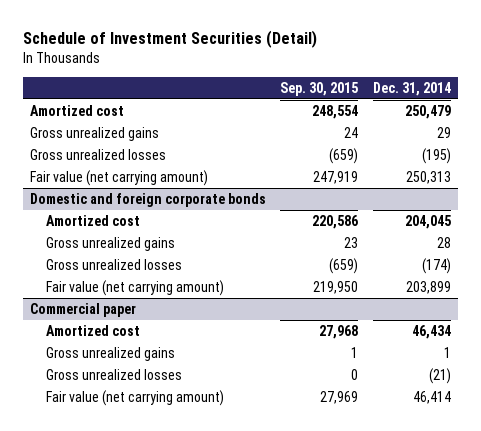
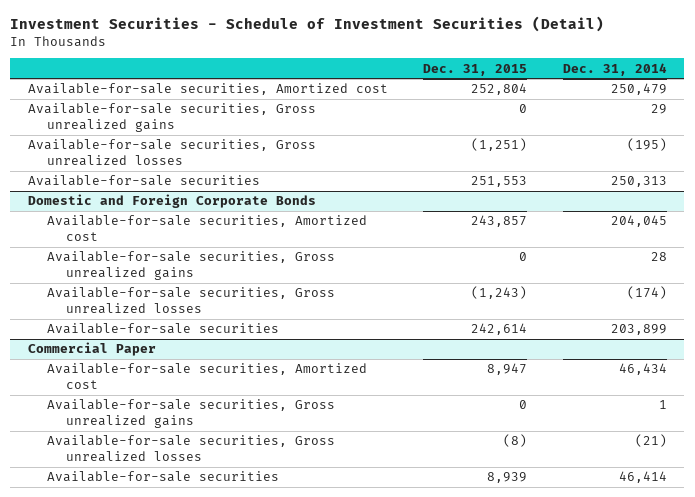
[22,30,317,49] Schedule of Investment Securities (Detail) -> [10,16,605,33] Investment Securities - Schedule of Investment Securities (Detail)
[280,81,359,96] Sep. 30, 2015 -> none
none -> [423,63,528,76] Dec. 31, 2015
[29,105,124,117] Amortized cost -> [28,83,389,96] Available-for-sale securities, Amortized cost
[29,127,159,142] Gross unrealized gains -> [28,103,317,133] Available-for-sale securities, Gross unrealized gains
[29,149,166,161] Gross unrealized losses -> [28,139,317,167] Available-for-sale securities, Gross unrealized losses
[29,170,208,187] Fair value (net carrying amount) -> [28,175,261,187] Available-for-sale securities
[29,193,266,208] Domestic and foreign corporate bonds -> [28,194,317,209] Domestic and Foreign Corporate Bonds
[45,215,140,227] Amortized cost -> [47,215,368,242] Available-for-sale securities, Amortized cost
[45,237,175,252] Gross unrealized gains -> [47,251,336,281] Available-for-sale securities, Gross unrealized gains
[45,259,182,271] Gross unrealized losses -> [47,287,336,315] Available-for-sale securities, Gross unrealized losses
[45,280,224,297] Fair value (net carrying amount) -> [47,323,280,335] Available-for-sale securities
[29,303,136,318] Commercial paper -> [28,342,157,357] Commercial Paper
[45,325,140,337] Amortized cost -> [47,363,368,390] Available-for-sale securities, Amortized cost
[45,347,175,362] Gross unrealized gains -> [47,399,336,429] Available-for-sale securities, Gross unrealized gains
[45,369,182,381] Gross unrealized losses -> [47,435,336,463] Available-for-sale securities, Gross unrealized losses
[45,390,224,407] Fair value (net carrying amount) -> [47,471,280,483] Available-for-sale securities

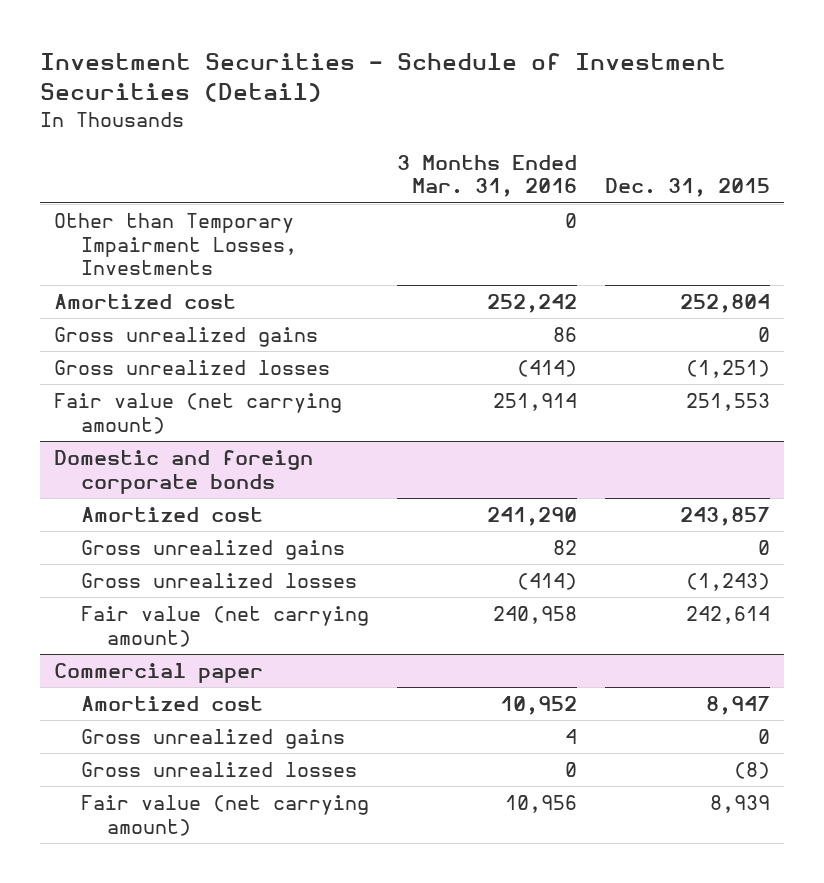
[562,62,667,76] Dec. 31, 2014 -> none
none -> [396,154,577,198] 3 Months Ended Mar. 31, 2016
none -> [54,212,297,276] Other than Temporary Impairment Losses, Investments
[28,83,389,96] Available-for-sale securities, Amortized cost -> [54,293,237,309] Amortized cost
[28,103,317,133] Available-for-sale securities, Gross unrealized gains -> [54,326,319,347] Gross unrealized gains
[28,139,317,167] Available-for-sale securities, Gross unrealized losses -> [54,359,331,375] Gross unrealized losses
[28,175,261,187] Available-for-sale securities -> [54,392,343,434] Fair value (net carrying amount)
[28,194,317,209] Domestic and Foreign Corporate Bonds -> [54,449,314,494] Domestic and foreign corporate bonds
[47,215,368,242] Available-for-sale securities, Amortized cost -> [80,506,263,522] Amortized cost
[47,251,336,281] Available-for-sale securities, Gross unrealized gains -> [80,539,345,560] Gross unrealized gains
[47,287,336,315] Available-for-sale securities, Gross unrealized losses -> [80,572,357,588] Gross unrealized losses
[47,323,280,335] Available-for-sale securities -> [80,605,369,647] Fair value (net carrying amount)
[28,342,157,357] Commercial Paper -> [54,662,264,683] Commercial paper
[47,363,368,390] Available-for-sale securities, Amortized cost -> [80,695,263,711] Amortized cost
[47,399,336,429] Available-for-sale securities, Gross unrealized gains -> [80,728,345,749] Gross unrealized gains
[47,435,336,463] Available-for-sale securities, Gross unrealized losses -> [80,761,357,777] Gross unrealized losses
[47,471,280,483] Available-for-sale securities -> [80,794,369,836] Fair value (net carrying amount)

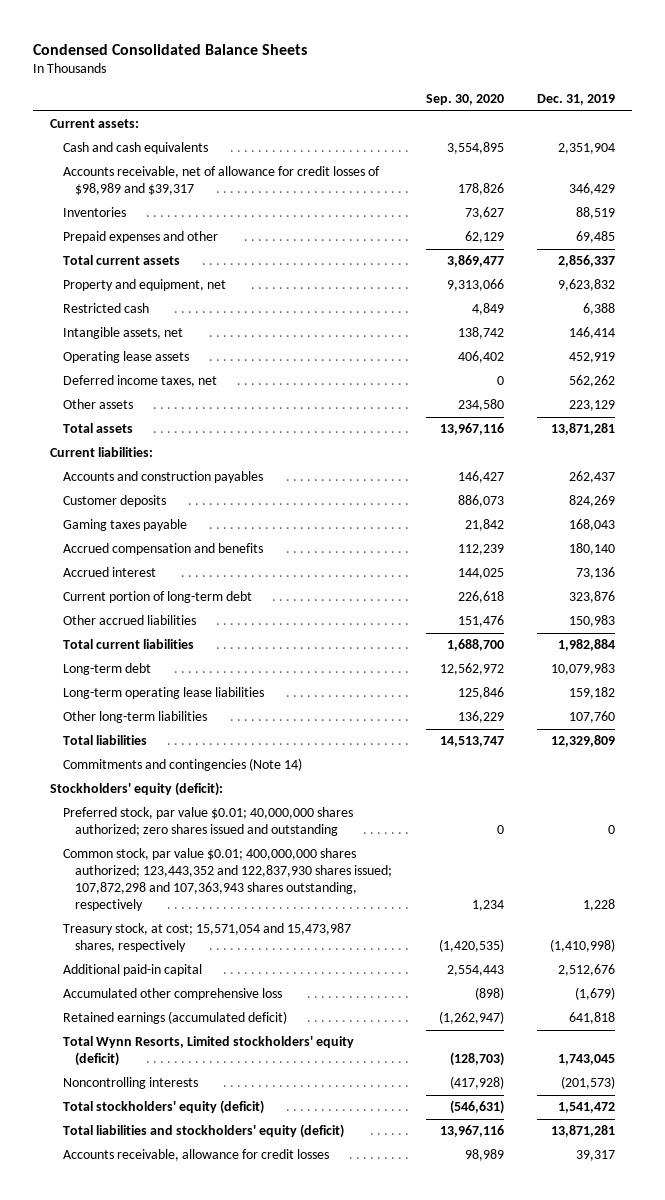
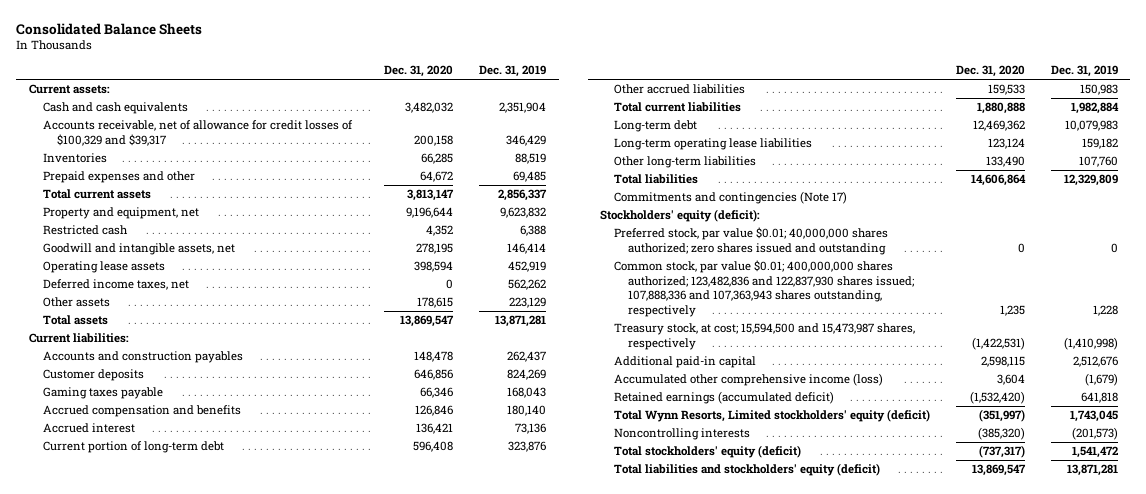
[33,43,308,55] Condensed Consolidated Balance Sheets -> [15,22,202,35] Consolidated Balance Sheets
[425,94,504,106] Sep. 30, 2020 -> none
none -> [384,65,454,78] Dec. 31, 2020
[62,166,380,196] Accounts receivable, net of allowance for credit losses of $98,989 and $39,317 -> [42,120,353,146] Accounts receivable, net of allowance for credit losses of $100,329 and $39,317
[62,327,183,340] Intangible assets, net -> [42,243,235,256] Goodwill and intangible assets, net
[62,758,302,772] Commitments and contingencies (Note 14) -> [614,191,848,205] Commitments and contingencies (Note 17)
[62,848,393,912] Common stock, par value $0.01; 400,000,000 shares authorized; 123,443,352 and 122,837,930 shares issued; 107,872,298 and 107,363,943 shares outstanding, respectively -> [614,260,915,317] Common stock, par value $0.01; 400,000,000 shares authorized; 123,482,836 and 122,837,930 shares issued; 107,888,336 and 107,363,943 shares outstanding, respectively
[62,923,351,953] Treasury stock, at cost; 15,571,054 and 15,473,987 shares, respectively -> [614,323,916,350] Treasury stock, at cost; 15,594,500 and 15,473,987 shares, respectively
[62,988,282,1001] Accumulated other comprehensive loss -> [614,373,884,387] Accumulated other comprehensive income (loss)
[62,1149,329,1162] Accounts receivable, allowance for credit losses -> none

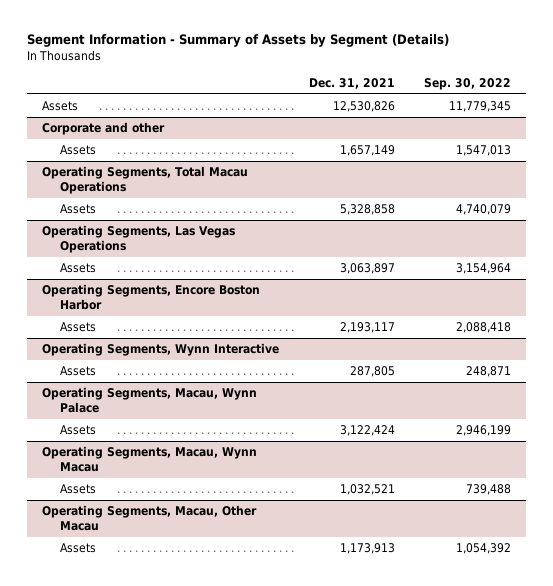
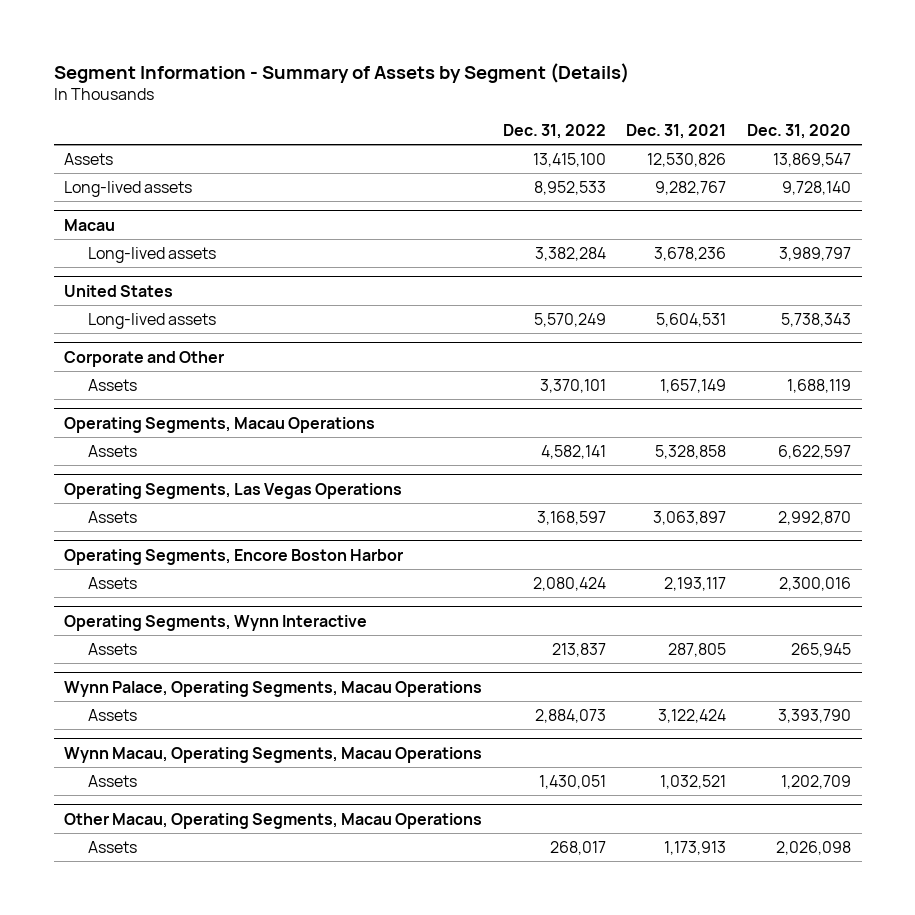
[424,77,512,90] Sep. 30, 2022 -> none
none -> [502,124,606,140] Dec. 31, 2022
none -> [747,124,852,140] Dec. 31, 2020
none -> [64,180,193,197] Long-lived assets
none -> [64,218,116,231] Macau
none -> [88,246,217,263] Long-lived assets
none -> [64,284,174,297] United States
none -> [88,312,217,329] Long-lived assets
[41,122,165,136] Corporate and other -> [64,350,225,367] Corporate and Other
[41,166,248,194] Operating Segments, Total Macau Operations -> [64,416,376,433] Operating Segments, Macau Operations
[41,387,257,413] Operating Segments, Macau, Wynn Palace -> [64,680,483,697] Wynn Palace, Operating Segments, Macau Operations
[41,446,257,472] Operating Segments, Macau, Wynn Macau -> [64,746,483,763] Wynn Macau, Operating Segments, Macau Operations
[41,505,257,531] Operating Segments, Macau, Other Macau -> [64,812,483,829] Other Macau, Operating Segments, Macau Operations

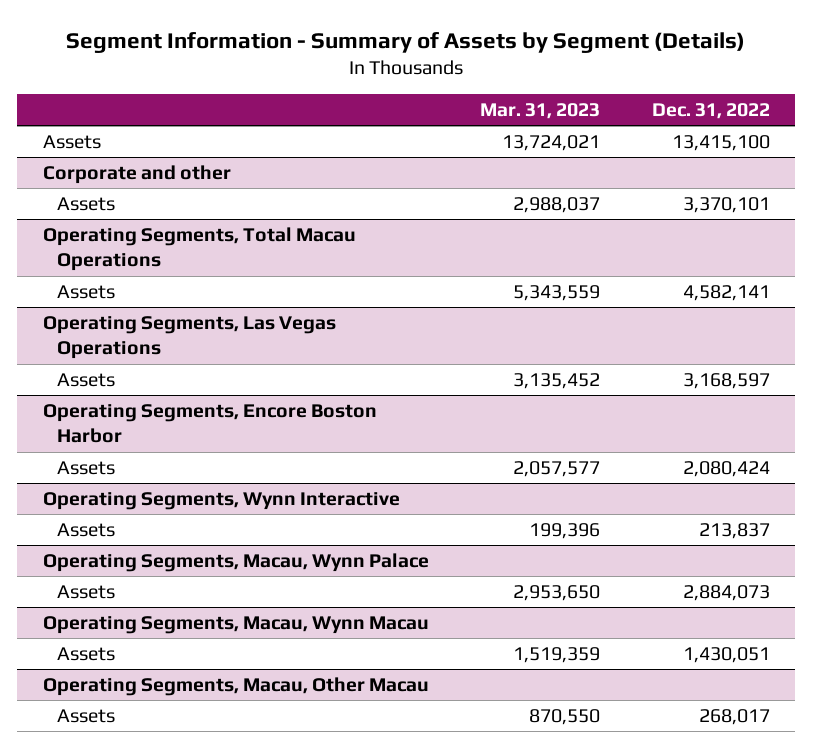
[626,124,727,140] Dec. 31, 2021 -> none
[747,124,852,140] Dec. 31, 2020 -> none
none -> [480,102,601,119] Mar. 31, 2023
[64,180,193,197] Long-lived assets -> none
[64,218,116,231] Macau -> none
[88,246,217,263] Long-lived assets -> none
[64,284,174,297] United States -> none
[88,312,217,329] Long-lived assets -> none
[64,350,225,367] Corporate and Other -> [43,165,232,185] Corporate and other
[64,416,376,433] Operating Segments, Macau Operations -> [43,227,357,272] Operating Segments, Total Macau Operations
[64,680,483,697] Wynn Palace, Operating Segments, Macau Operations -> [43,553,430,573] Operating Segments, Macau, Wynn Palace
[64,746,483,763] Wynn Macau, Operating Segments, Macau Operations -> [43,616,430,635] Operating Segments, Macau, Wynn Macau
[64,812,483,829] Other Macau, Operating Segments, Macau Operations -> [43,677,430,697] Operating Segments, Macau, Other Macau

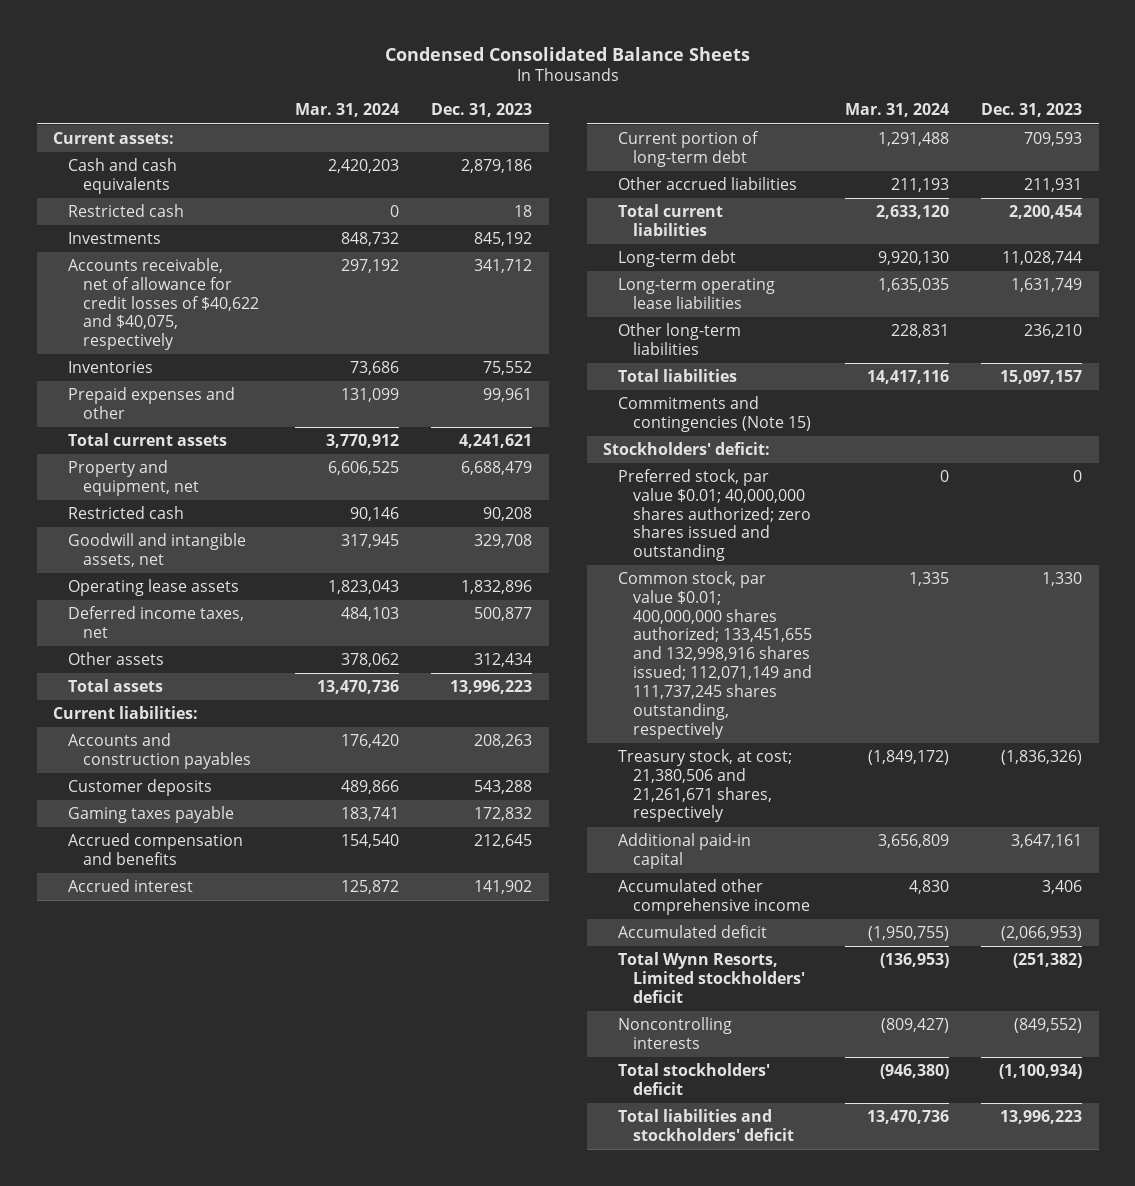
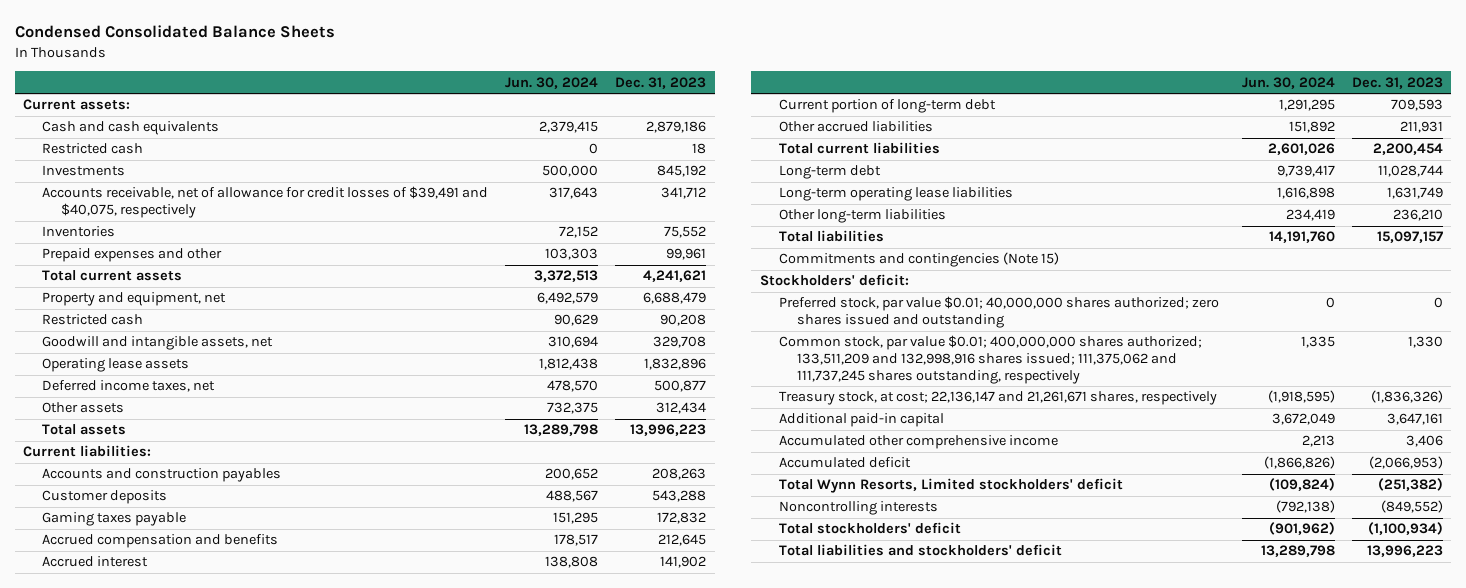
[294,103,399,118] Mar. 31, 2024 -> none
none -> [505,76,599,89] Jun. 30, 2024
[68,257,260,351] Accounts receivable, net of allowance for credit losses of $40,622 and $40,075, respectively -> [42,186,489,219] Accounts receivable, net of allowance for credit losses of $39,491 and $40,075, respectively
[618,570,813,739] Common stock, par value $0.01; 400,000,000 shares authorized; 133,451,655 and 132,998,916 shares issued; 112,071,149 and 111,737,245 shares outstanding, respectively -> [778,335,1202,384] Common stock, par value $0.01; 400,000,000 shares authorized; 133,511,209 and 132,998,916 shares issued; 111,375,062 and 111,737,245 shares outstanding, respectively
[618,748,793,823] Treasury stock, at cost; 21,380,506 and 21,261,671 shares, respectively -> [778,391,1217,406] Treasury stock, at cost; 22,136,147 and 21,261,671 shares, respectively

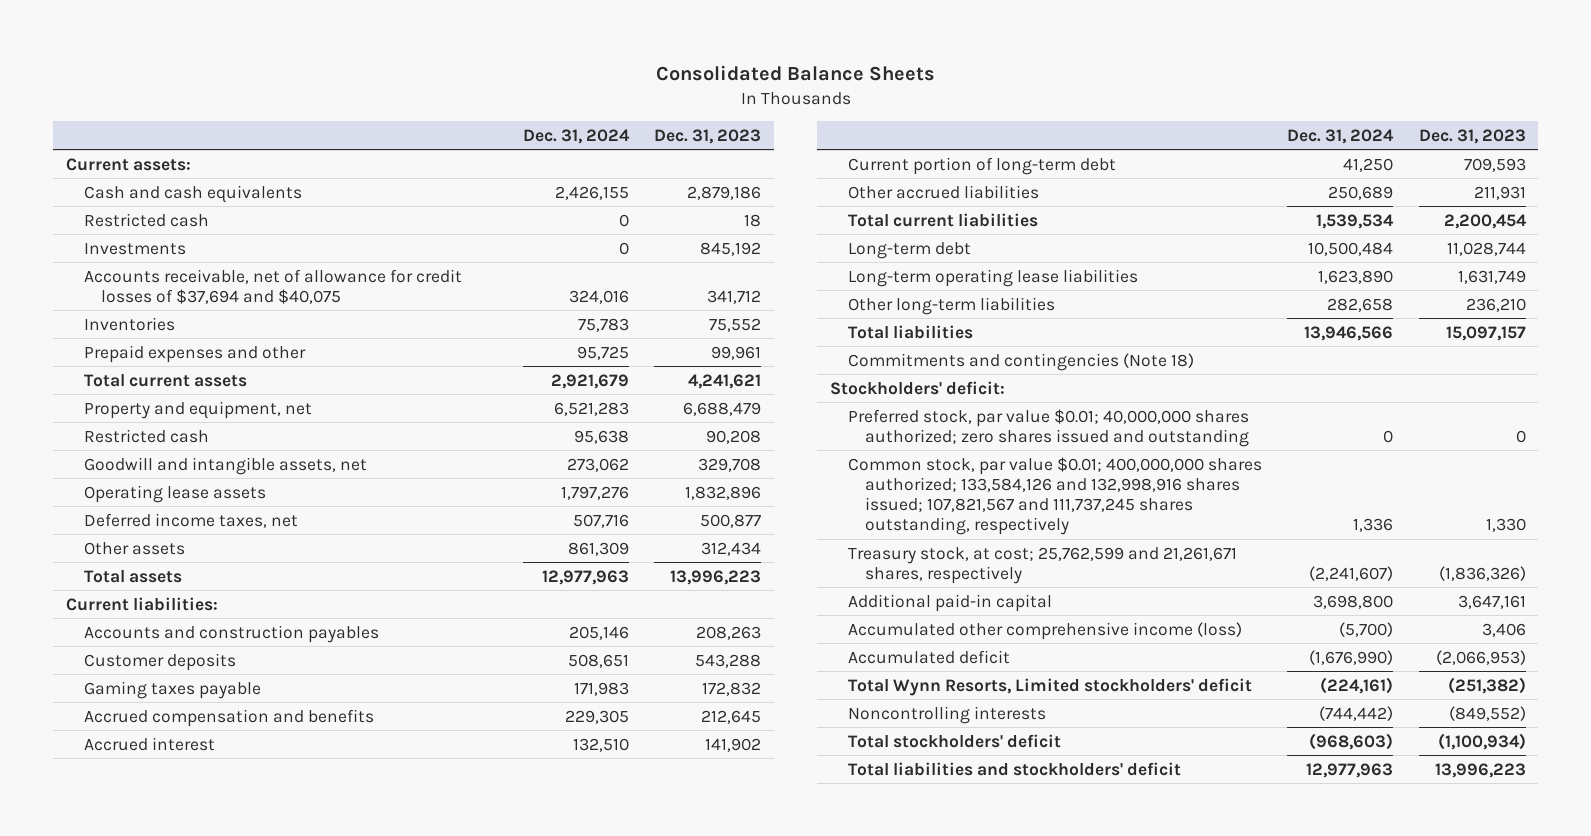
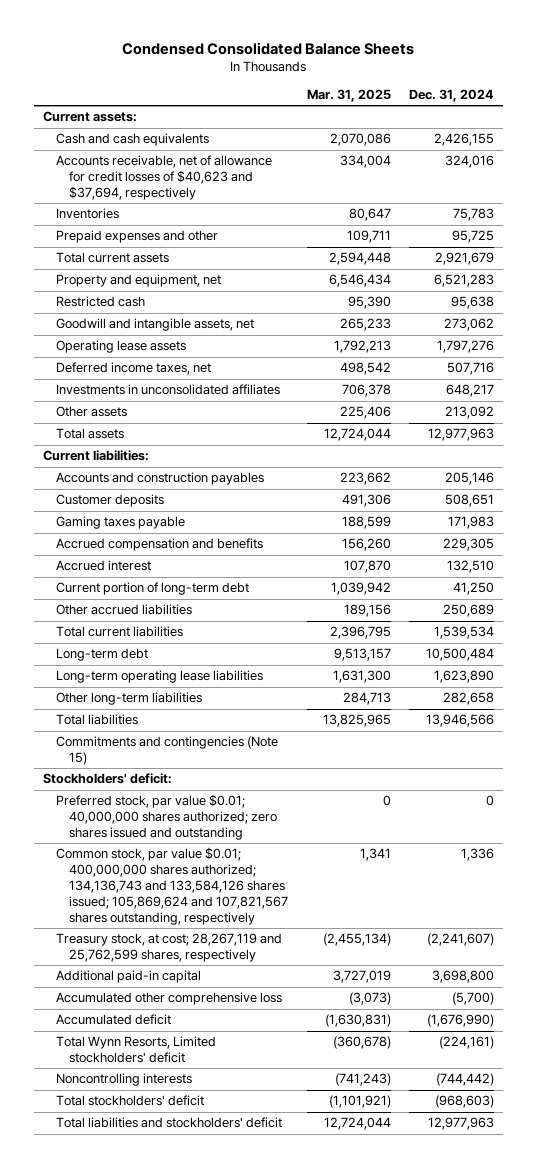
[655,65,935,82] Consolidated Balance Sheets -> [122,41,415,55] Condensed Consolidated Balance Sheets
[654,128,762,144] Dec. 31, 2023 -> none
none -> [306,89,391,103] Mar. 31, 2025
[83,212,209,227] Restricted cash -> none
[83,242,186,255] Investments -> none
[83,268,462,304] Accounts receivable, net of allowance for credit losses of $37,694 and $40,075 -> [56,155,273,201] Accounts receivable, net of allowance for credit losses of $40,623 and $37,694, respectively
none -> [56,384,281,396] Investments in unconsolidated affiliates
[567,541,629,556] 861,309 -> [444,406,494,420] 213,092
[847,352,1194,371] Commitments and contingencies (Note 18) -> [56,736,279,766] Commitments and contingencies (Note 15)
[847,456,1262,536] Common stock, par value $0.01; 400,000,000 shares authorized; 133,584,126 and 132,998,916 shares issued; 107,821,567 and 111,737,245 shares outstanding, respectively -> [56,847,289,925] Common stock, par value $0.01; 400,000,000 shares authorized; 134,136,743 and 133,584,126 shares issued; 105,869,624 and 107,821,567 shares outstanding, respectively
[847,546,1237,584] Treasury stock, at cost; 25,762,599 and 21,261,671 shares, respectively -> [56,933,283,963] Treasury stock, at cost; 28,267,119 and 25,762,599 shares, respectively
[847,621,1242,640] Accumulated other comprehensive income (loss) -> [56,992,283,1006] Accumulated other comprehensive loss

